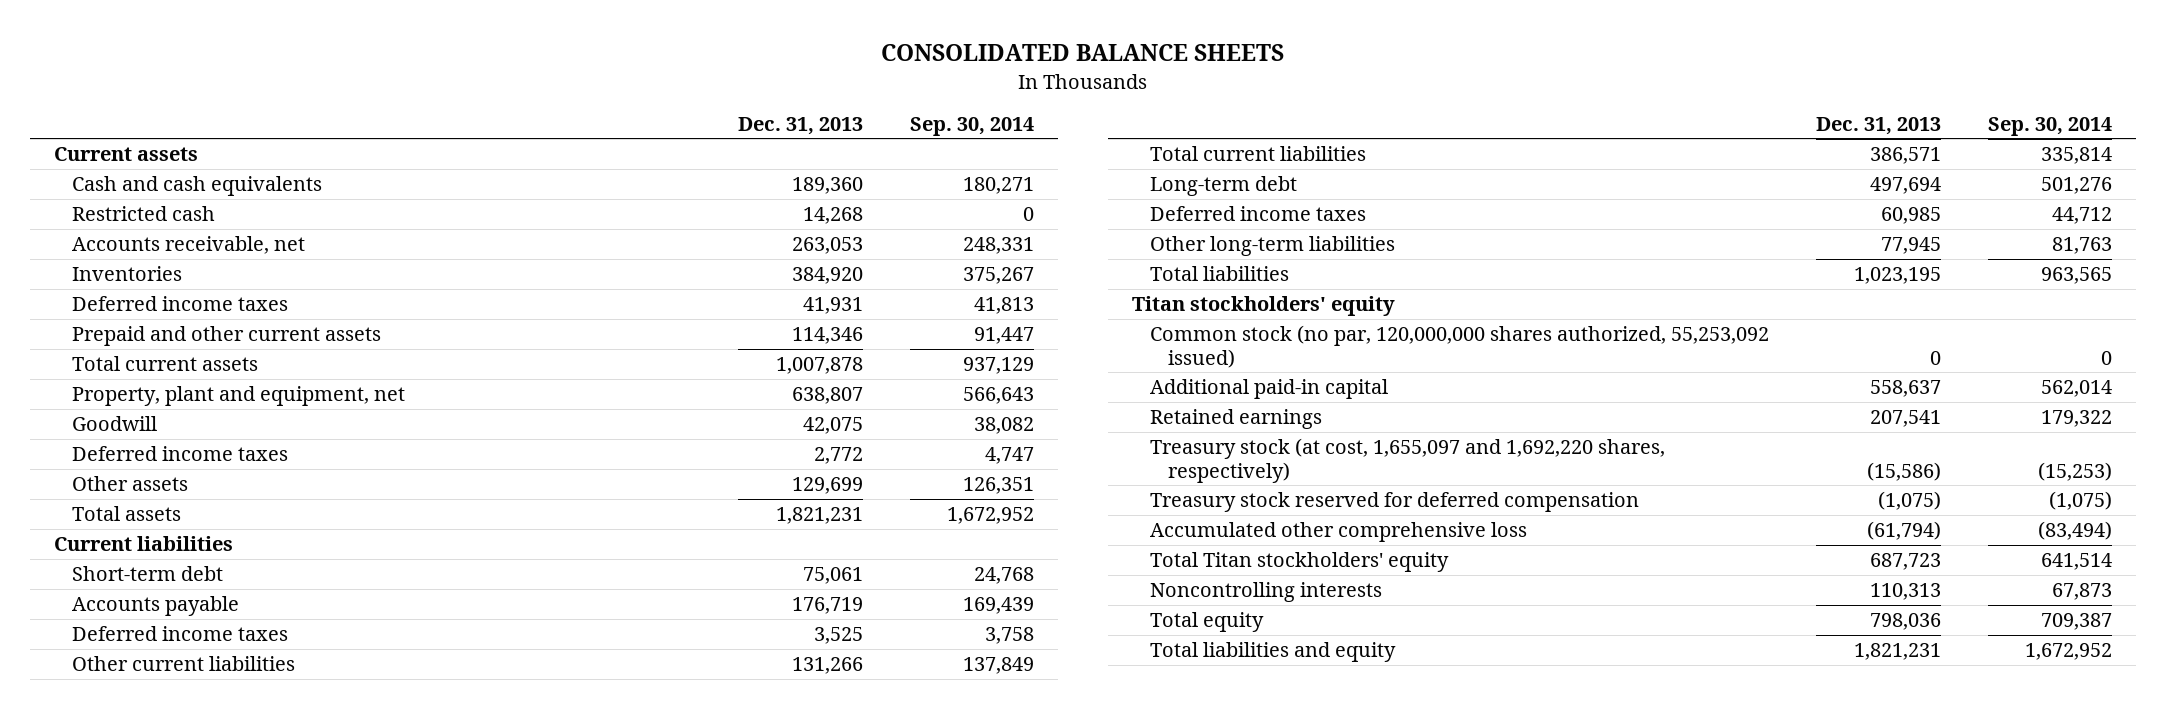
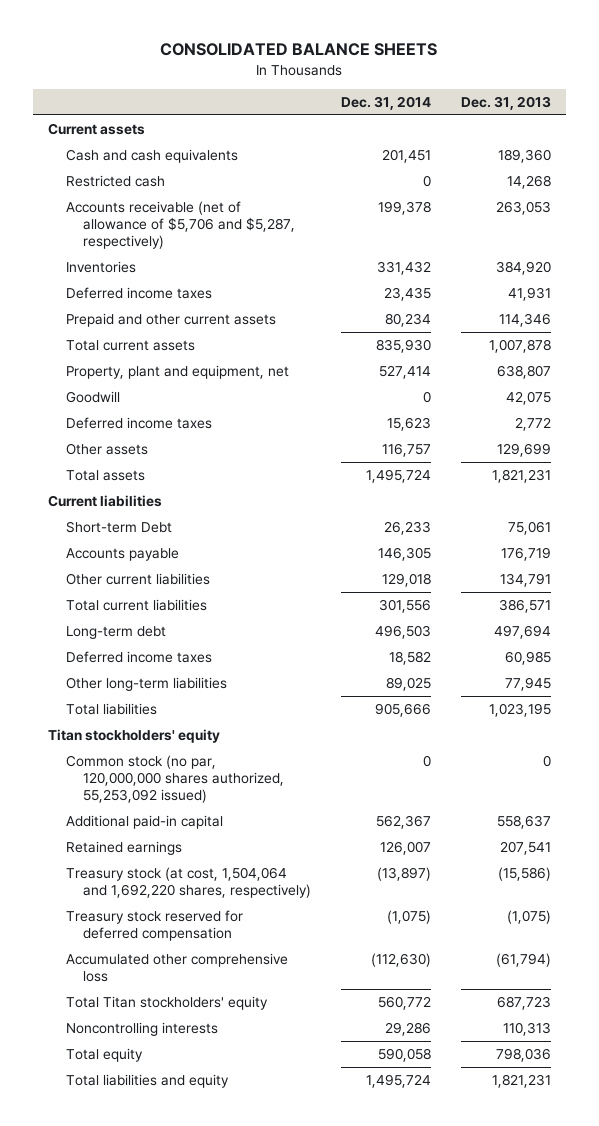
[910,116,1035,136] Sep. 30, 2014 -> none
none -> [340,95,431,110] Dec. 31, 2014
[71,236,305,255] Accounts receivable, net -> [65,201,295,249] Accounts receivable (net of allowance of $5,706 and $5,287, respectively)
[71,566,223,582] Short-term debt -> [65,521,172,534] Short-term Debt
[71,626,288,642] Deferred income taxes -> none
[791,657,863,675] 131,266 -> [499,573,551,588] 134,791
[1149,438,1665,483] Treasury stock (at cost, 1,655,097 and 1,692,220 shares, respectively) -> [65,867,311,898] Treasury stock (at cost, 1,504,064 and 1,692,220 shares, respectively)

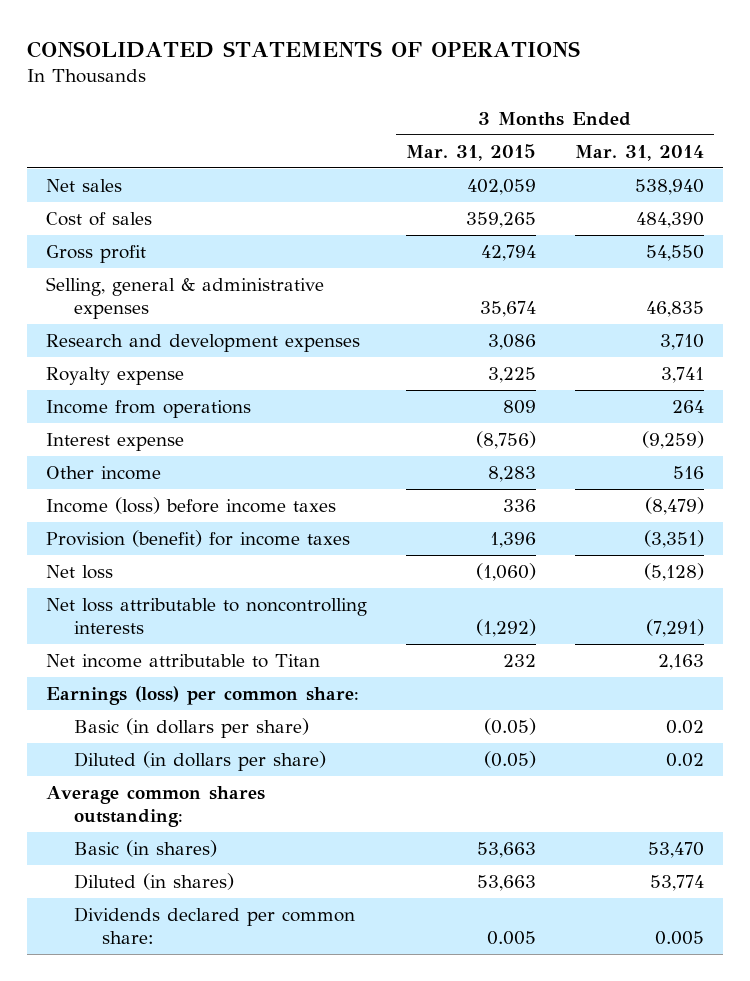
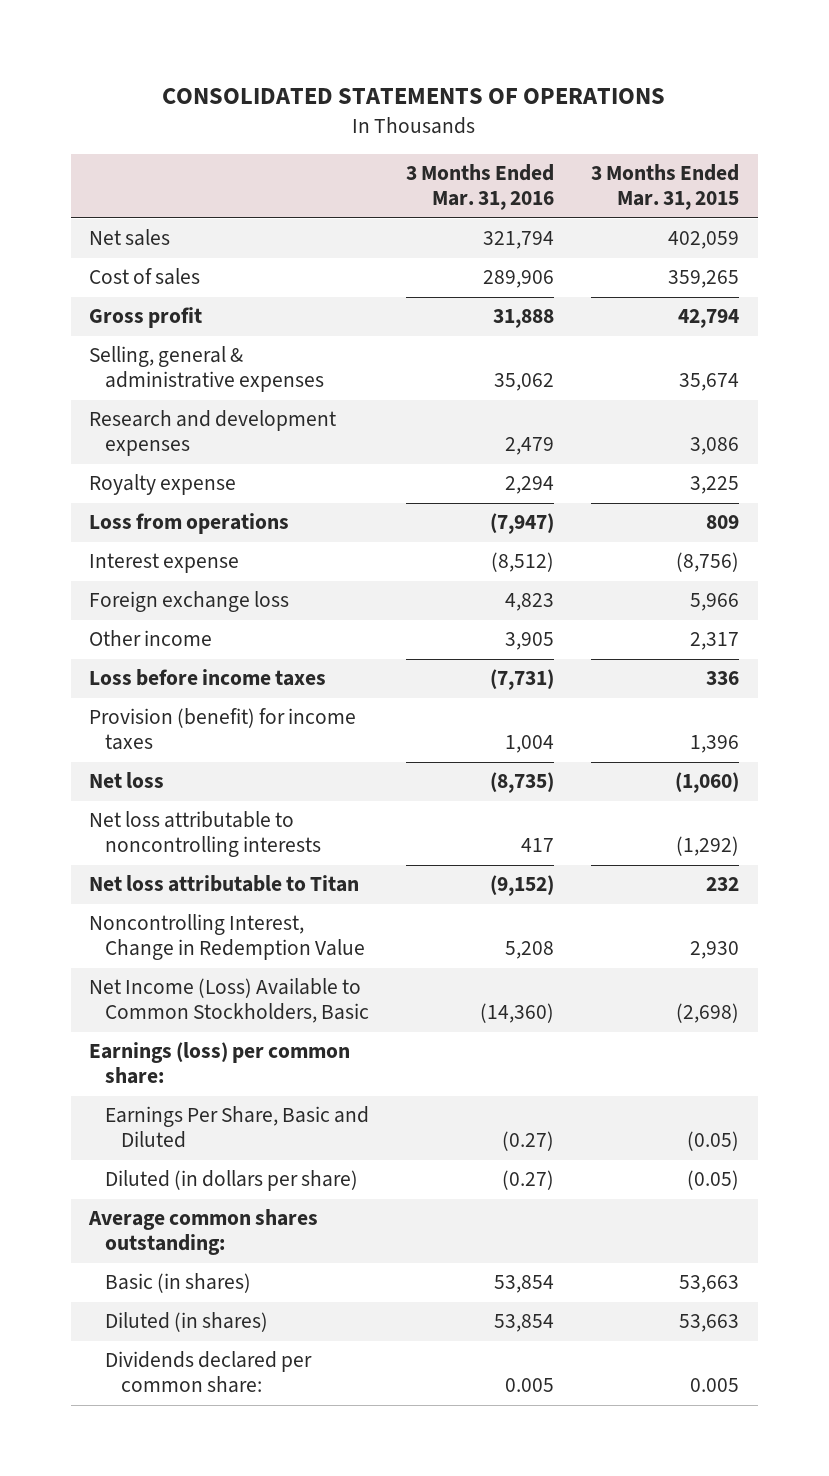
[574,144,704,161] Mar. 31, 2014 -> none
none -> [406,164,555,211] 3 Months Ended Mar. 31, 2016
[46,400,252,419] Income from operations -> [89,513,290,535] Loss from operations
none -> [89,591,290,613] Foreign exchange loss
[488,466,537,483] 8,283 -> [690,632,740,651] 2,317
[46,497,337,515] Income (loss) before income taxes -> [89,669,327,687] Loss before income taxes
[46,654,321,669] Net income attributable to Titan -> [89,875,360,893] Net loss attributable to Titan
none -> [89,914,366,961] Noncontrolling Interest, Change in Redemption Value
none -> [89,978,370,1024] Net Income (Loss) Available to Common Stockholders, Basic
[74,718,310,739] Basic (in dollars per share) -> none
none -> [105,1106,370,1149] Earnings Per Share, Basic and Diluted

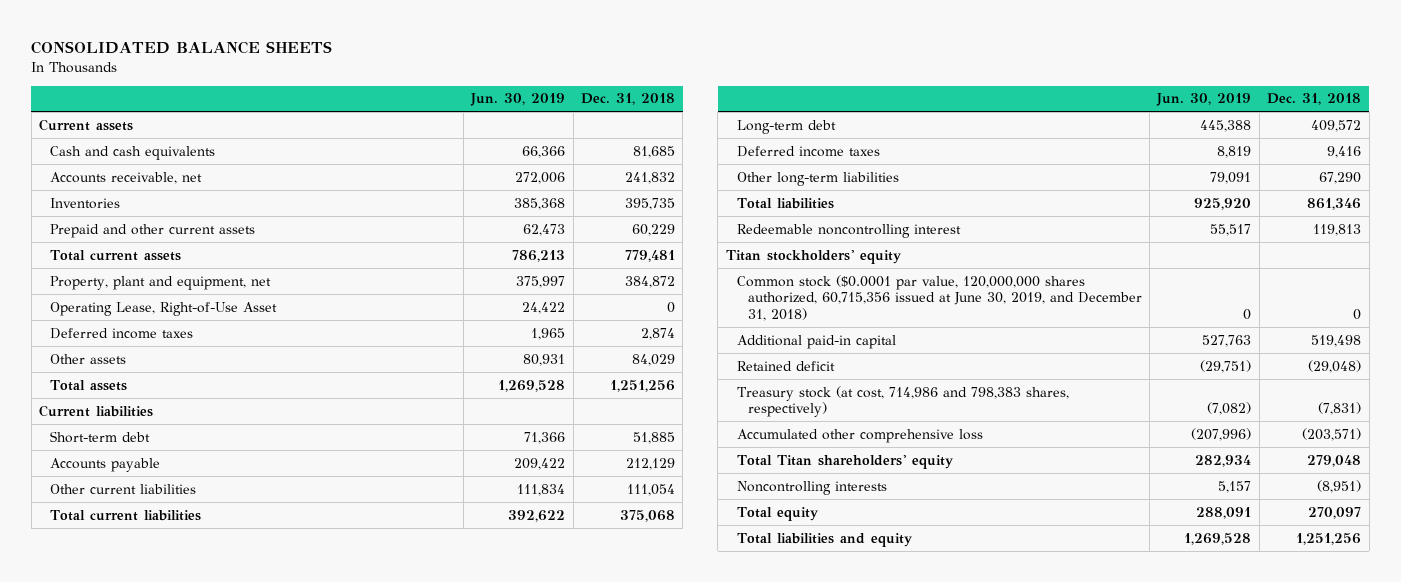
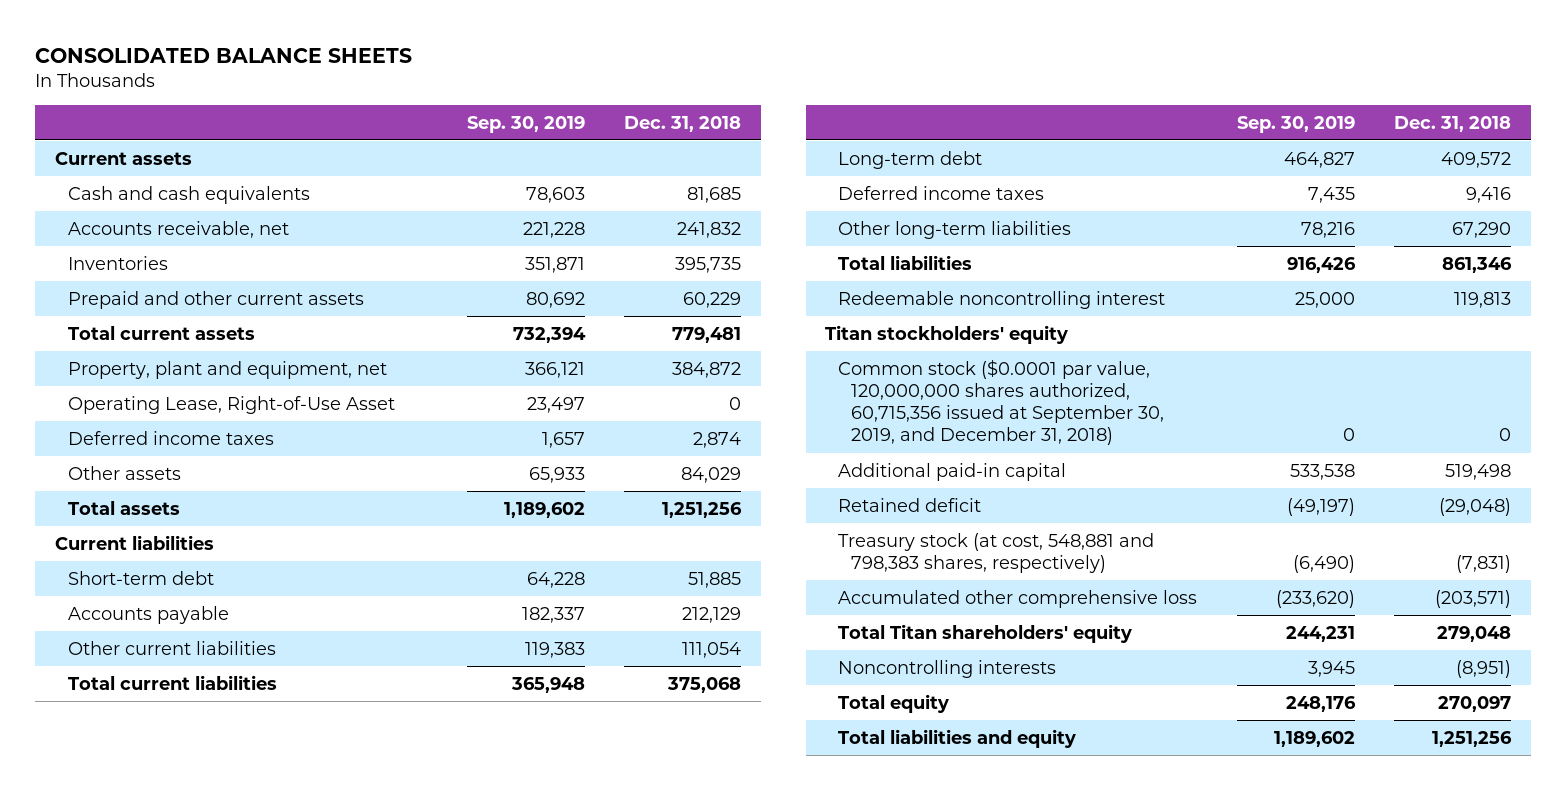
[470,93,566,107] Jun. 30, 2019 -> none
none -> [466,115,585,133] Sep. 30, 2019
[736,274,1142,321] Common stock ($0.0001 par value, 120,000,000 shares authorized, 60,715,356 issued at June 30, 2019, and December 31, 2018) -> [838,358,1164,446] Common stock ($0.0001 par value, 120,000,000 shares authorized, 60,715,356 issued at September 30, 2019, and December 31, 2018)
[736,385,1069,418] Treasury stock (at cost, 714,986 and 798,383 shares, respectively) -> [838,532,1155,573] Treasury stock (at cost, 548,881 and 798,383 shares, respectively)

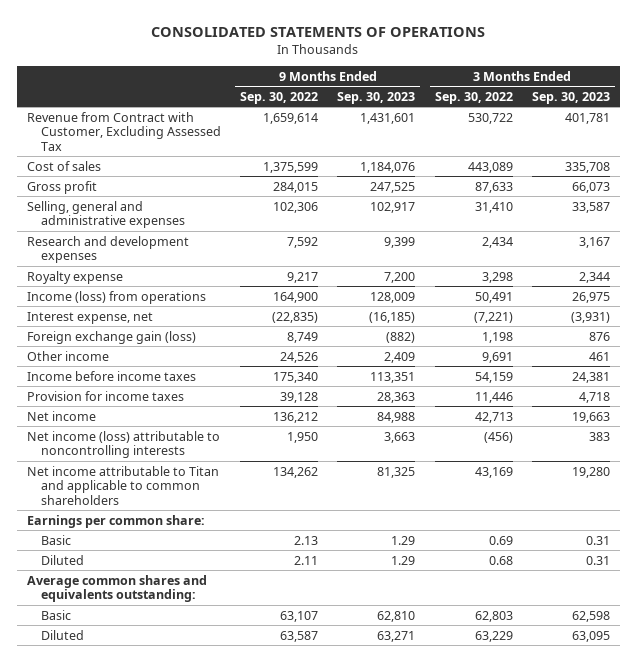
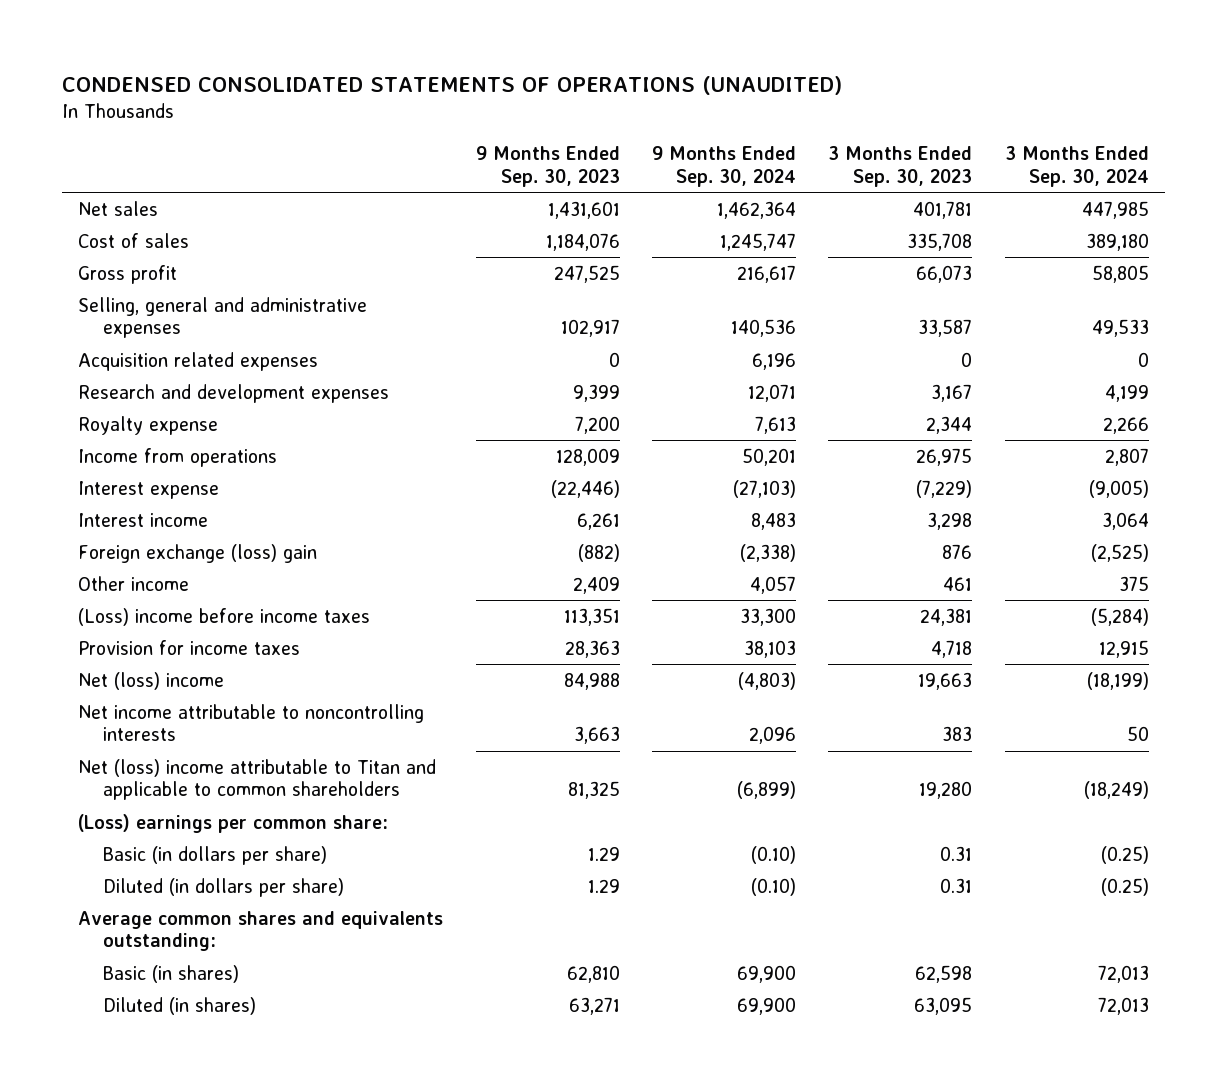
[151,26,486,37] CONSOLIDATED STATEMENTS OF OPERATIONS -> [62,76,843,96] CONDENSED CONSOLIDATED STATEMENTS OF OPERATIONS (UNAUDITED)
[240,91,319,104] Sep. 30, 2022 -> none
[434,91,513,104] Sep. 30, 2022 -> none
none -> [651,146,796,188] 9 Months Ended Sep. 30, 2024
none -> [1004,146,1149,188] 3 Months Ended Sep. 30, 2024
[26,111,221,151] Revenue from Contract with Customer, Excluding Assessed Tax -> [78,200,159,216] Net sales
none -> [78,351,319,371] Acquisition related expenses
[26,290,206,304] Income (loss) from operations -> [78,447,278,467] Income from operations
[26,311,153,324] Interest expense, net -> [78,480,220,499] Interest expense
[369,311,416,323] (16,185) -> [550,479,620,498] (22,446)
[570,311,610,323] (3,931) -> [916,479,973,498] (7,229)
none -> [78,512,209,527] Interest income
[26,330,196,344] Foreign exchange gain (loss) -> [78,543,318,563] Foreign exchange (loss) gain
[26,370,196,381] Income before income taxes -> [78,607,371,626] (Loss) income before income taxes
[26,410,96,421] Net income -> [78,671,225,690] Net (loss) income
[26,430,220,459] Net income (loss) attributable to noncontrolling interests -> [78,703,425,742] Net income attributable to noncontrolling interests
[26,465,219,505] Net income attributable to Titan and applicable to common shareholders -> [78,758,437,801] Net (loss) income attributable to Titan and applicable to common shareholders
[26,514,205,528] Earnings per common share: -> [78,813,389,833] (Loss) earnings per common share:
[40,534,71,545] Basic -> [103,845,328,865] Basic (in dollars per share)
[40,554,84,565] Diluted -> [103,877,345,897] Diluted (in dollars per share)
[40,609,71,620] Basic -> [103,964,240,983] Basic (in shares)
[40,629,84,640] Diluted -> [103,996,257,1015] Diluted (in shares)

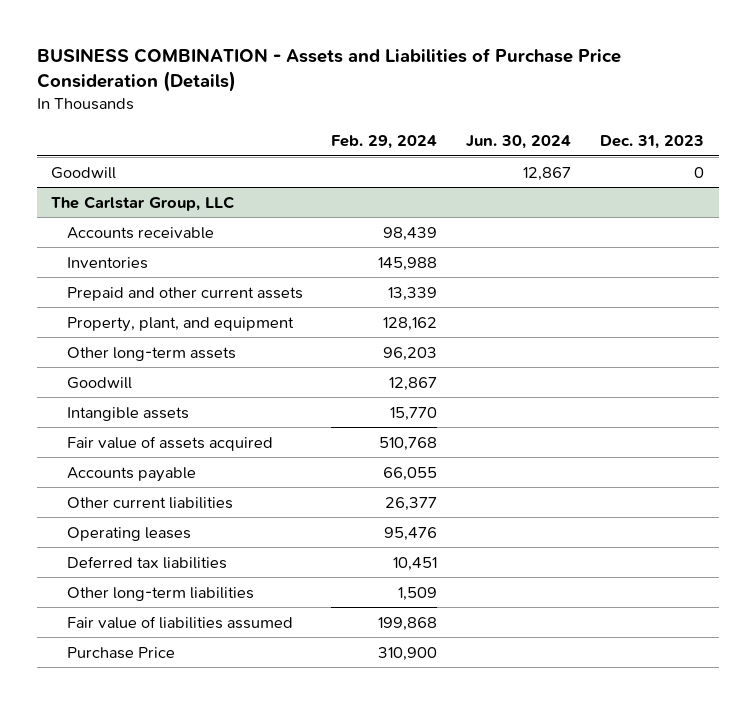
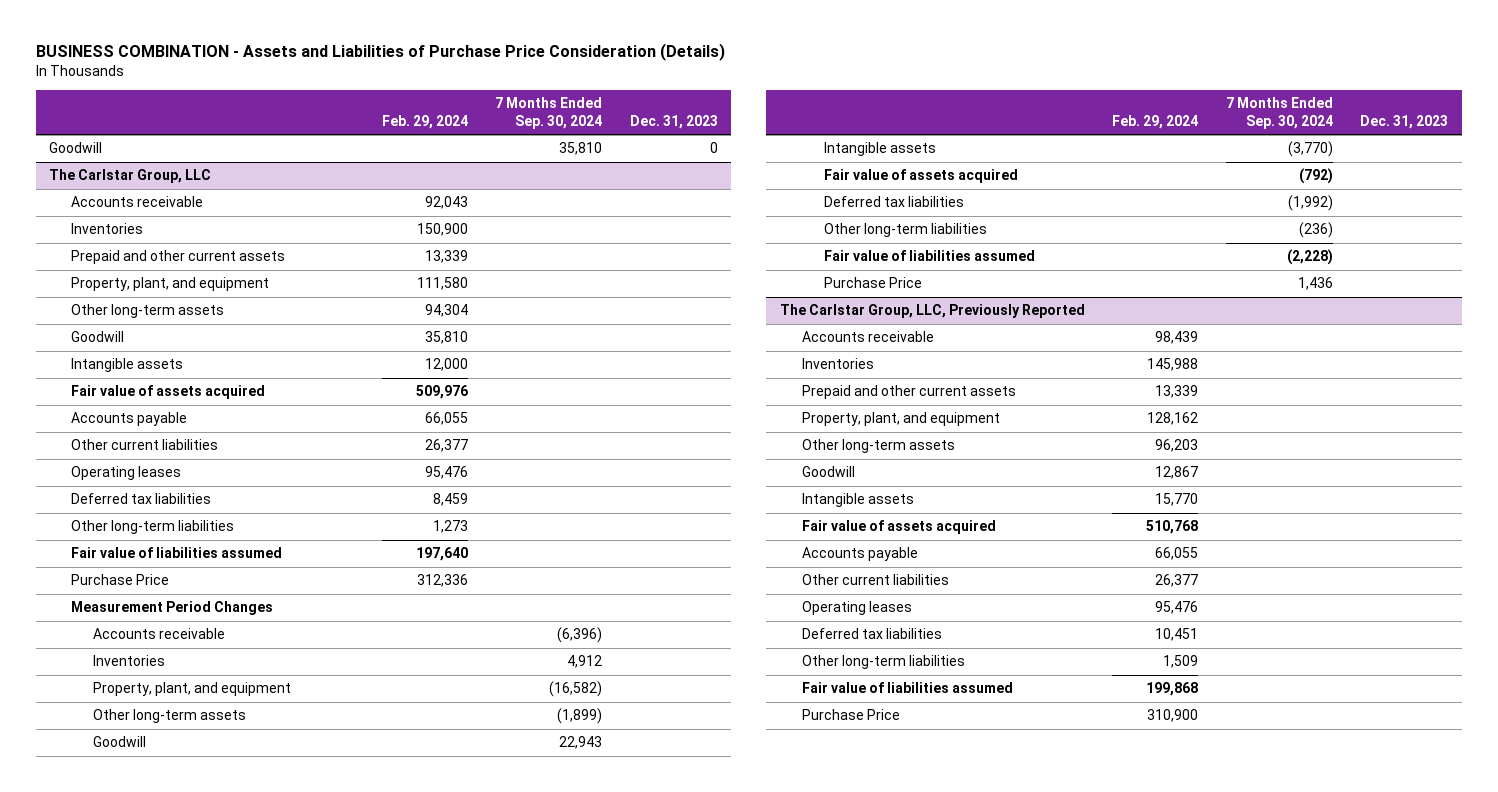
[466,135,572,150] Jun. 30, 2024 -> none
none -> [495,97,603,129] 7 Months Ended Sep. 30, 2024
none -> [71,196,204,208] Accounts receivable
none -> [71,223,144,235] Inventories
none -> [71,250,286,265] Prepaid and other current assets
none -> [71,277,270,292] Property, plant, and equipment
none -> [71,304,225,319] Other long-term assets
none -> [71,331,125,343] Goodwill
none -> [71,358,184,373] Intangible assets
none -> [71,385,266,400] Fair value of assets acquired
none -> [71,412,188,427] Accounts payable
none -> [71,439,219,451] Other current liabilities
none -> [71,466,182,481] Operating leases
none -> [71,493,212,505] Deferred tax liabilities
none -> [71,520,235,535] Other long-term liabilities
none -> [71,547,283,559] Fair value of liabilities assumed
none -> [71,574,170,586] Purchase Price
none -> [71,601,274,616] Measurement Period Changes
none -> [93,628,226,640] Accounts receivable
none -> [93,655,166,667] Inventories
none -> [93,682,292,697] Property, plant, and equipment
none -> [93,709,247,724] Other long-term assets
none -> [93,736,147,748] Goodwill
none -> [823,142,936,157] Intangible assets
none -> [823,169,1018,184] Fair value of assets acquired
none -> [823,196,964,208] Deferred tax liabilities
none -> [823,223,987,238] Other long-term liabilities
none -> [823,250,1035,262] Fair value of liabilities assumed
none -> [823,277,922,289] Purchase Price
none -> [779,304,1085,319] The Carlstar Group, LLC, Previously Reported

